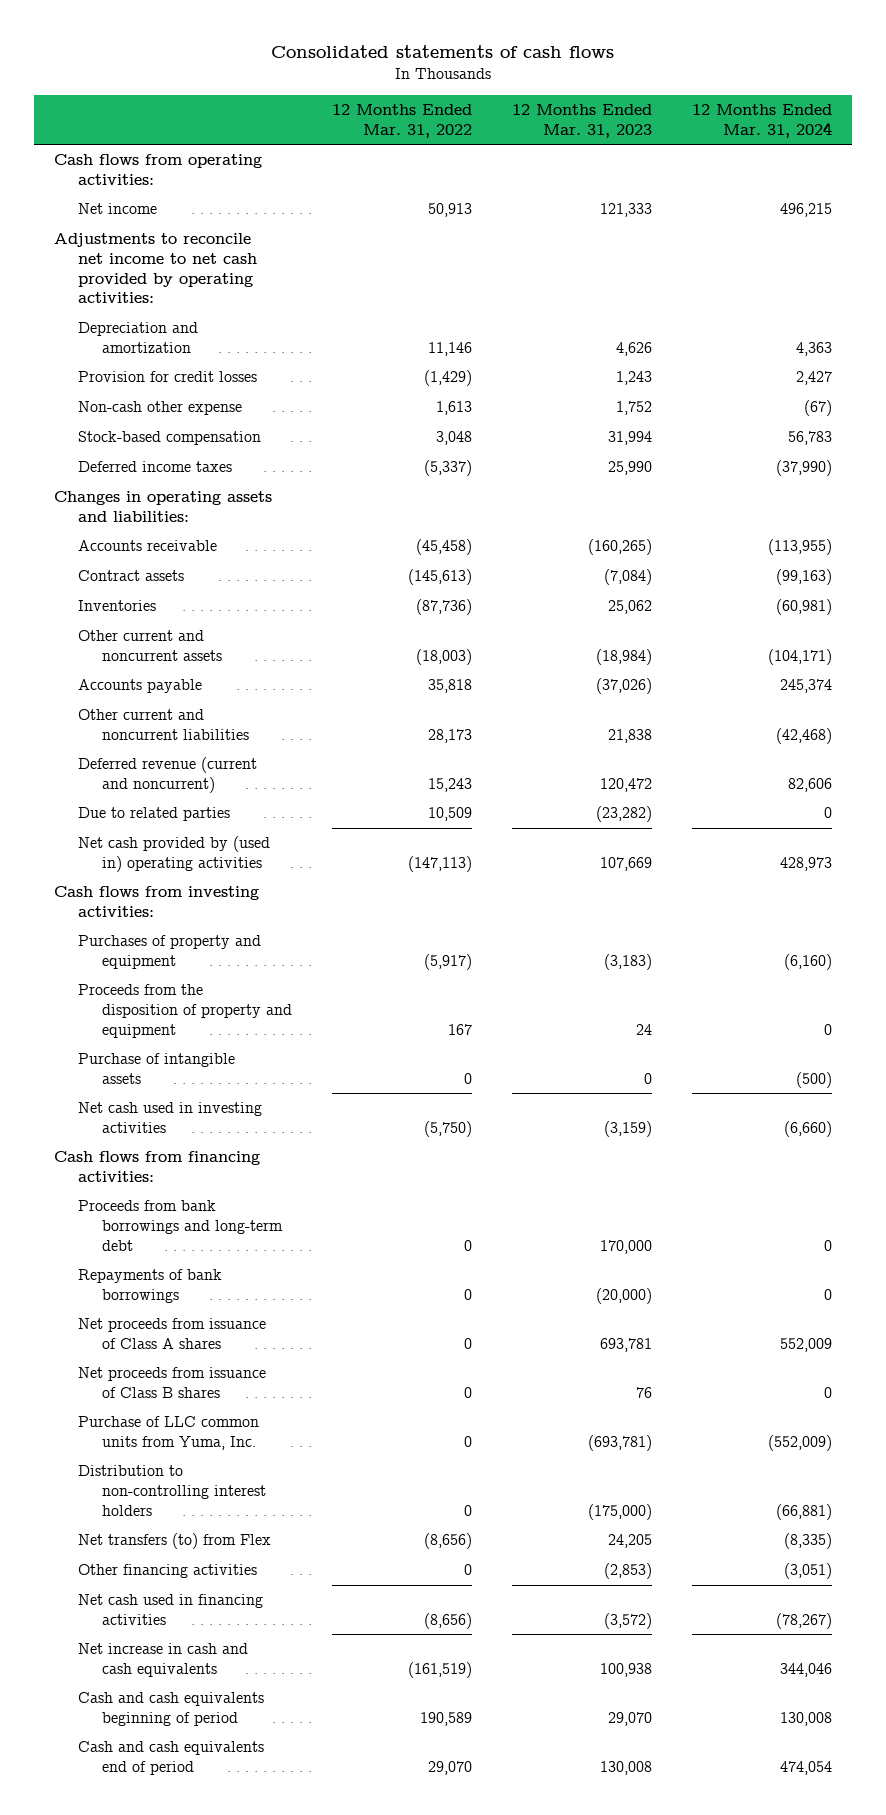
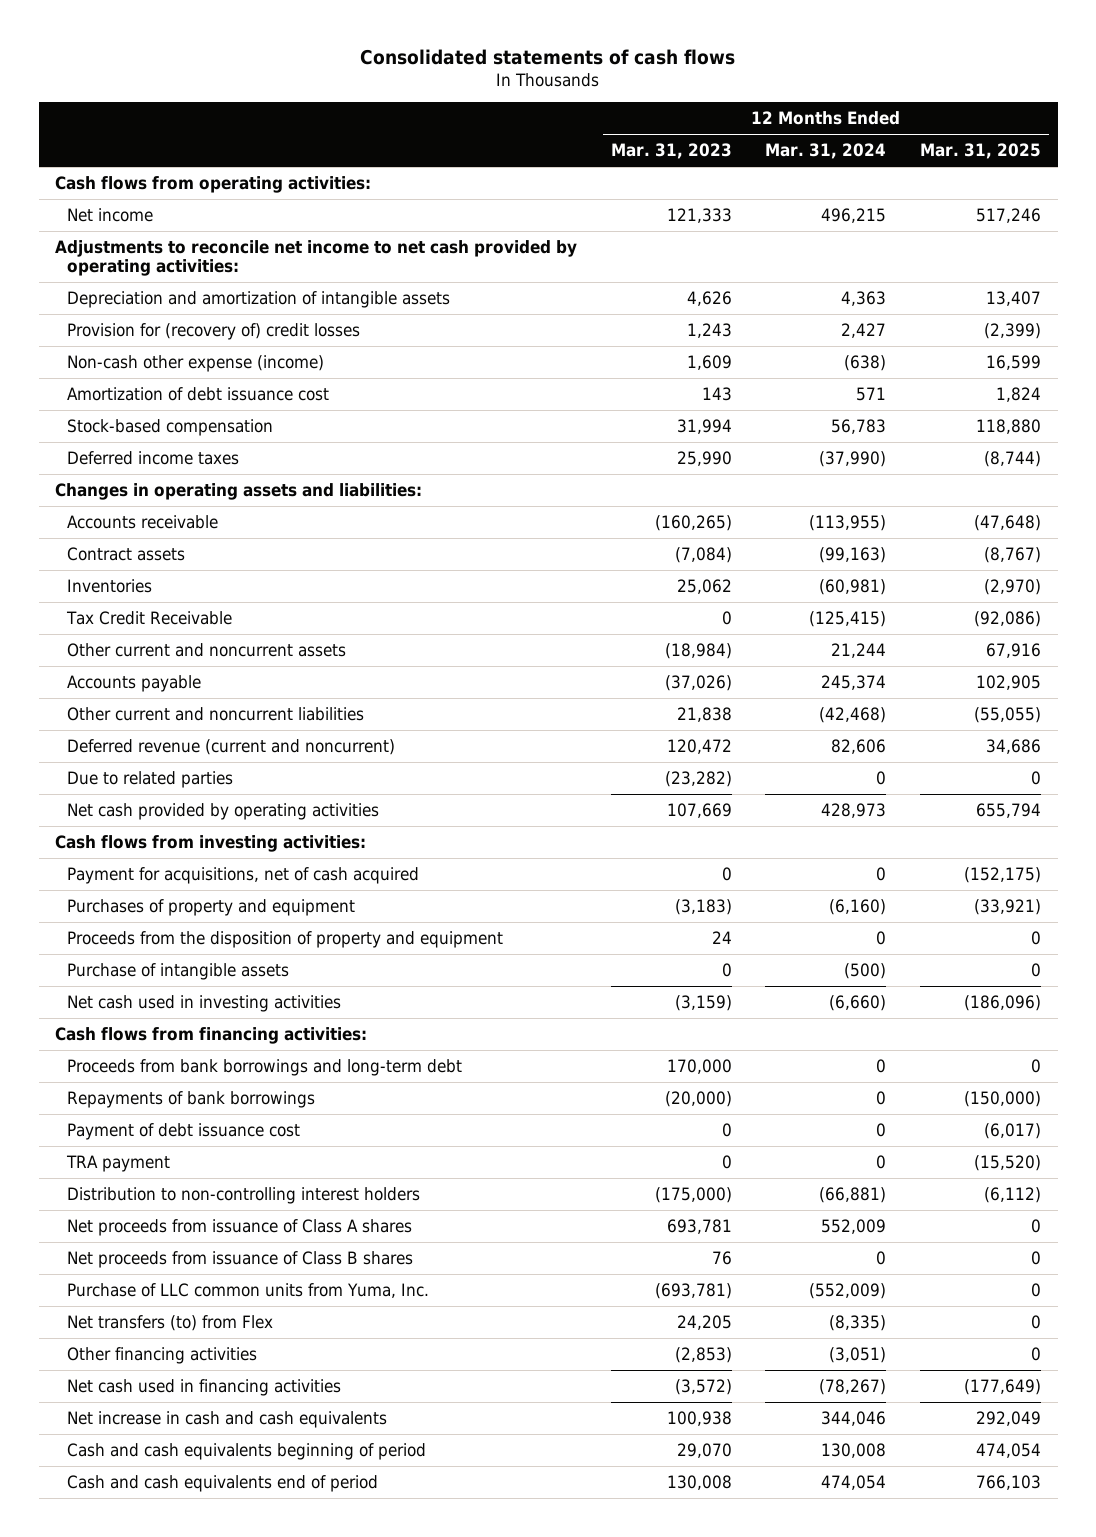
[331,104,472,138] 12 Months Ended Mar. 31, 2022 -> none
none -> [919,143,1041,160] Mar. 31, 2025
[77,322,198,353] Depreciation and amortization -> [67,290,451,308] Depreciation and amortization of intangible assets
[77,371,257,383] Provision for credit losses -> [67,322,361,340] Provision for (recovery of) credit losses
[77,401,242,416] Non-cash other expense -> [67,354,325,372] Non-cash other expense (income)
[615,401,652,416] 1,752 -> [686,354,732,370] 1,609
[804,400,833,417] (67) -> [844,354,887,371] (638)
none -> [67,386,330,401] Amortization of debt issuance cost
none -> [66,610,233,625] Tax Credit Receivable
[768,648,833,665] (104,171) -> [831,642,887,658] 21,244
[77,836,270,872] Net cash provided by (used in) operating activities -> [67,802,380,820] Net cash provided by operating activities
none -> [67,866,420,884] Payment for acquisitions, net of cash acquired
none -> [67,1122,301,1140] Payment of debt issuance cost
none -> [66,1154,171,1172] TRA payment
[77,1465,266,1516] Distribution to non-controlling interest holders -> [67,1186,421,1204] Distribution to non-controlling interest holders

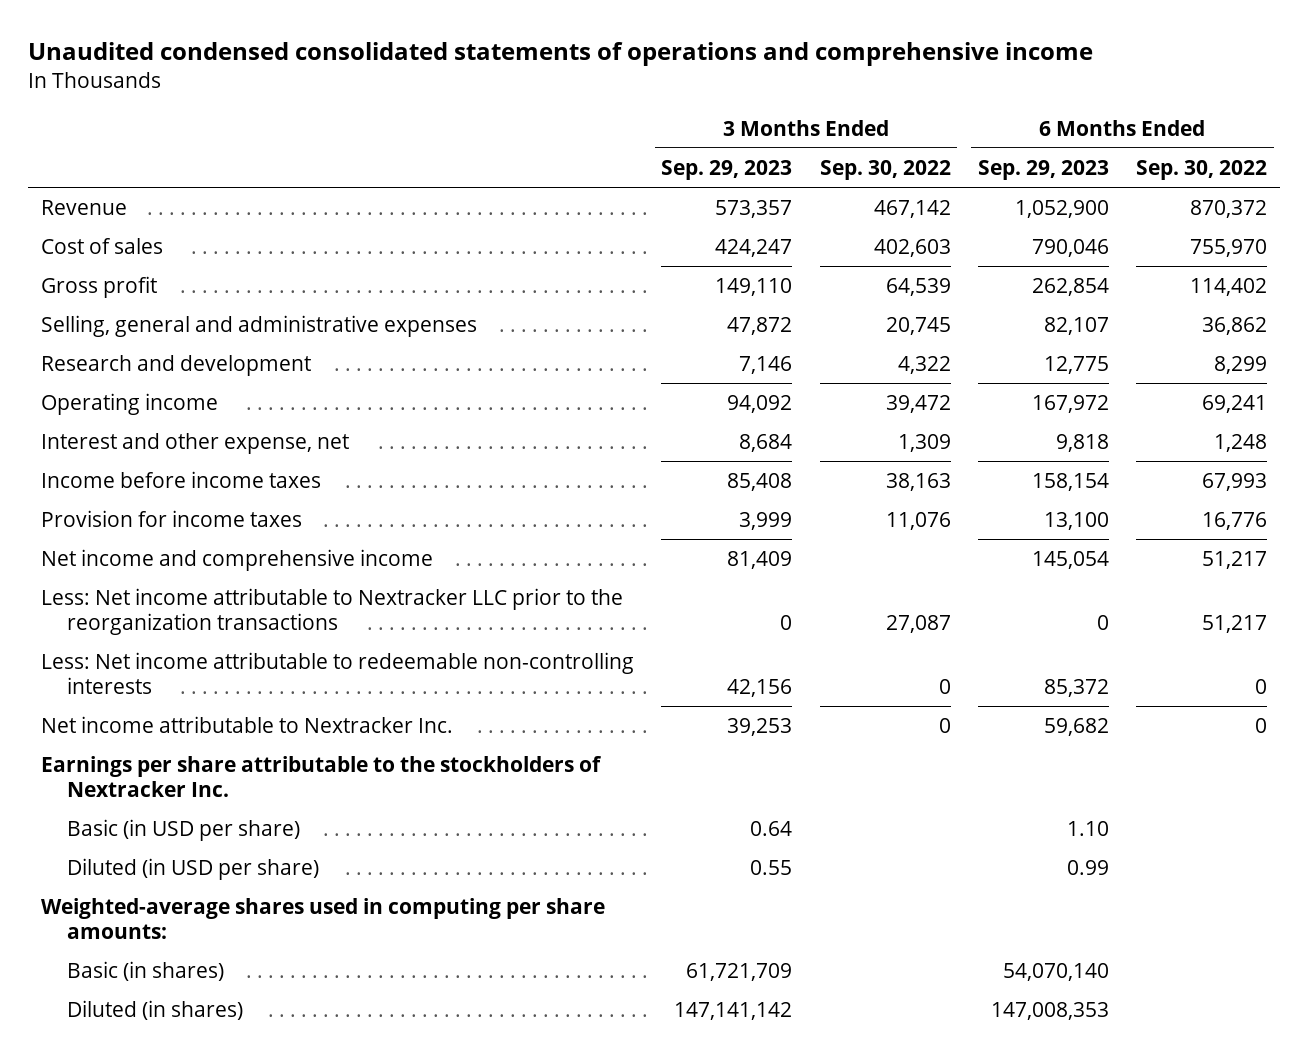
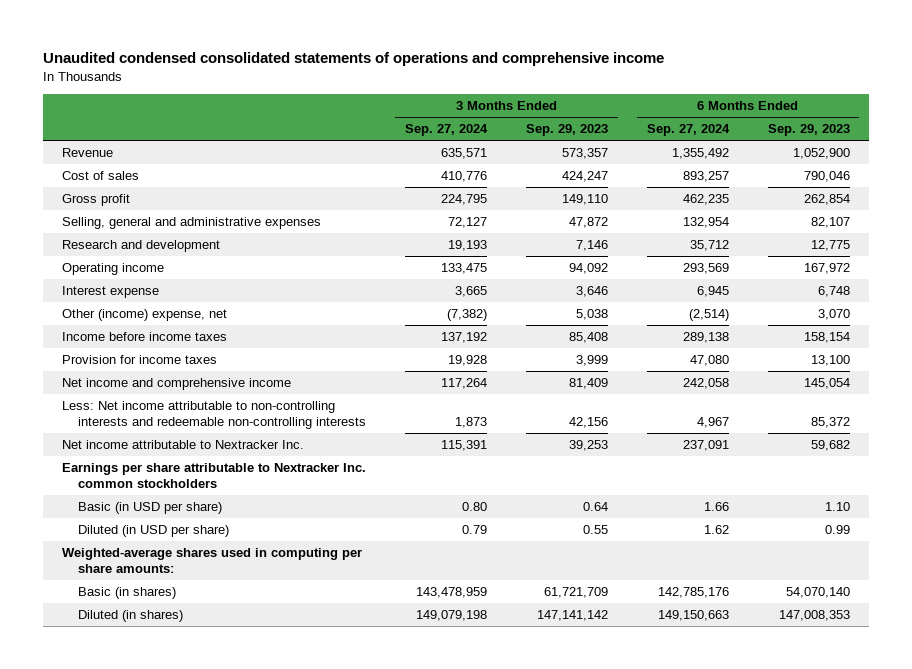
[819,159,951,180] Sep. 30, 2022 -> none
[1135,159,1267,180] Sep. 30, 2022 -> none
none -> [405,124,489,137] Sep. 27, 2024
none -> [646,124,730,137] Sep. 27, 2024
[41,432,350,454] Interest and other expense, net -> [62,286,160,299] Interest expense
[739,433,793,452] 8,684 -> [575,286,608,298] 3,646
[1055,433,1109,452] 9,818 -> [817,286,850,298] 6,748
none -> [62,309,228,322] Other (income) expense, net
[41,587,624,636] Less: Net income attributable to Nextracker LLC prior to the reorganization transactions -> none
[41,651,635,695] Less: Net income attributable to redeemable non-controlling interests -> [62,401,366,430] Less: Net income attributable to non-controlling interests and redeemable non-controlling interests
[41,755,603,798] Earnings per share attributable to the stockholders of Nextracker Inc. -> [62,463,367,489] Earnings per share attributable to Nextracker Inc. common stockholders

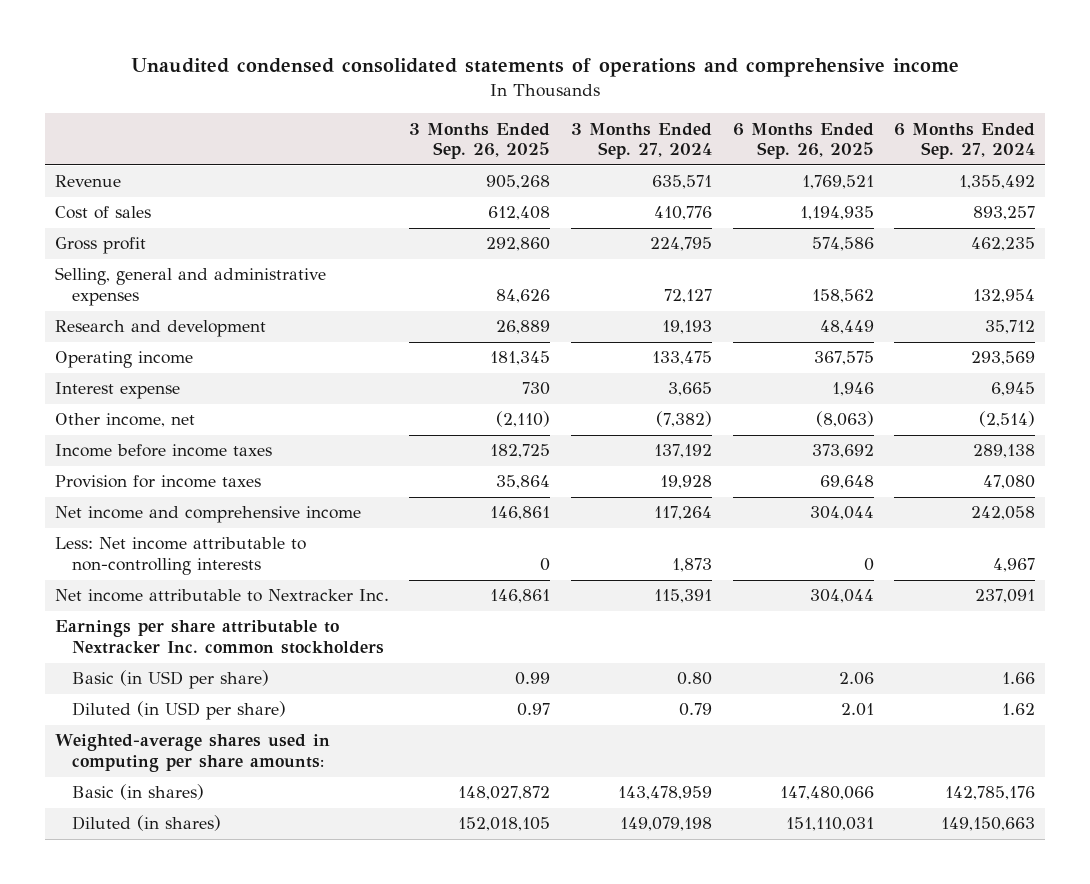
[525,124,608,137] Sep. 29, 2023 -> none
[767,124,850,137] Sep. 29, 2023 -> none
none -> [409,122,551,160] 3 Months Ended Sep. 26, 2025
none -> [732,122,874,160] 6 Months Ended Sep. 26, 2025
[62,309,228,322] Other (income) expense, net -> [54,413,195,428] Other income, net
[62,401,366,430] Less: Net income attributable to non-controlling interests and redeemable non-controlling interests -> [54,537,306,576] Less: Net income attributable to non-controlling interests

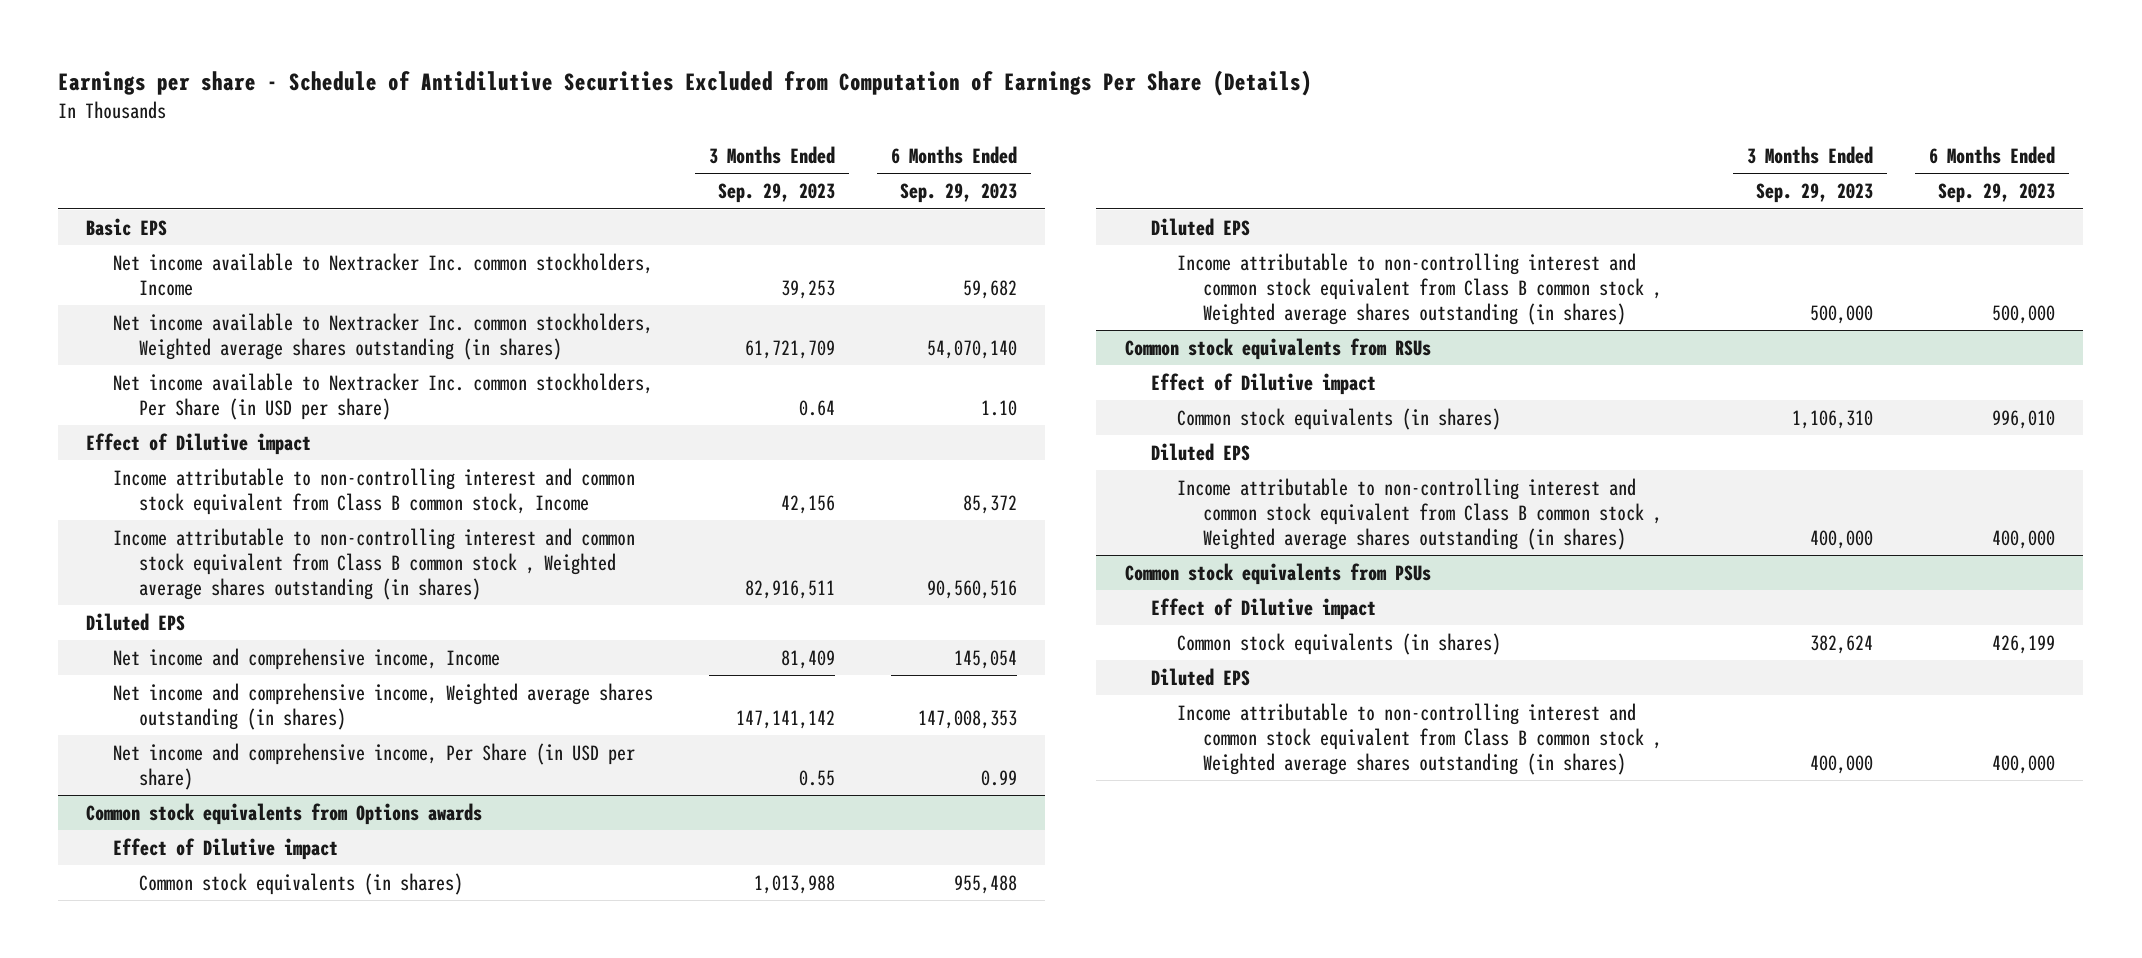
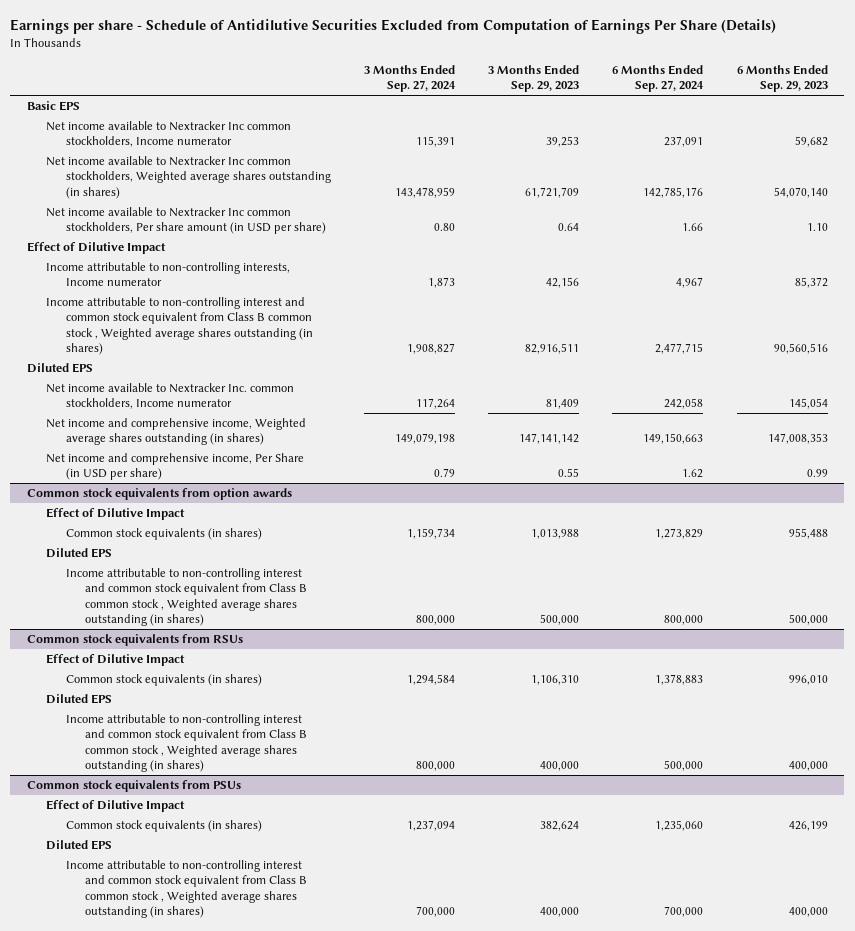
none -> [364,64,457,93] 3 Months Ended Sep. 27, 2024
none -> [612,64,705,93] 6 Months Ended Sep. 27, 2024
[112,252,653,296] Net income available to Nextracker Inc. common stockholders, Income -> [46,121,292,148] Net income available to Nextracker Inc common stockholders, Income numerator
[112,312,653,360] Net income available to Nextracker Inc. common stockholders, Weighted average shares outstanding (in shares) -> [46,156,331,199] Net income available to Nextracker Inc common stockholders, Weighted average shares outstanding (in shares)
[112,372,653,420] Net income available to Nextracker Inc. common stockholders, Per Share (in USD per share) -> [46,207,326,235] Net income available to Nextracker Inc common stockholders, Per share amount (in USD per share)
[86,432,312,455] Effect of Dilutive impact -> [27,242,167,255] Effect of Dilutive Impact
[112,467,635,515] Income attributable to non-controlling interest and common stock equivalent from Class B common stock, Income -> [46,262,291,287] Income attributable to non-controlling interests, Income numerator
[112,647,500,670] Net income and comprehensive income, Income -> [46,383,295,410] Net income available to Nextracker Inc. common stockholders, Income numerator
[86,802,483,825] Common stock equivalents from Options awards -> [27,488,293,501] Common stock equivalents from option awards
[112,837,338,860] Effect of Dilutive impact -> [46,508,186,521] Effect of Dilutive Impact
[1150,372,1376,395] Effect of Dilutive impact -> [46,654,186,667] Effect of Dilutive Impact
[1150,597,1376,620] Effect of Dilutive impact -> [46,800,186,813] Effect of Dilutive Impact

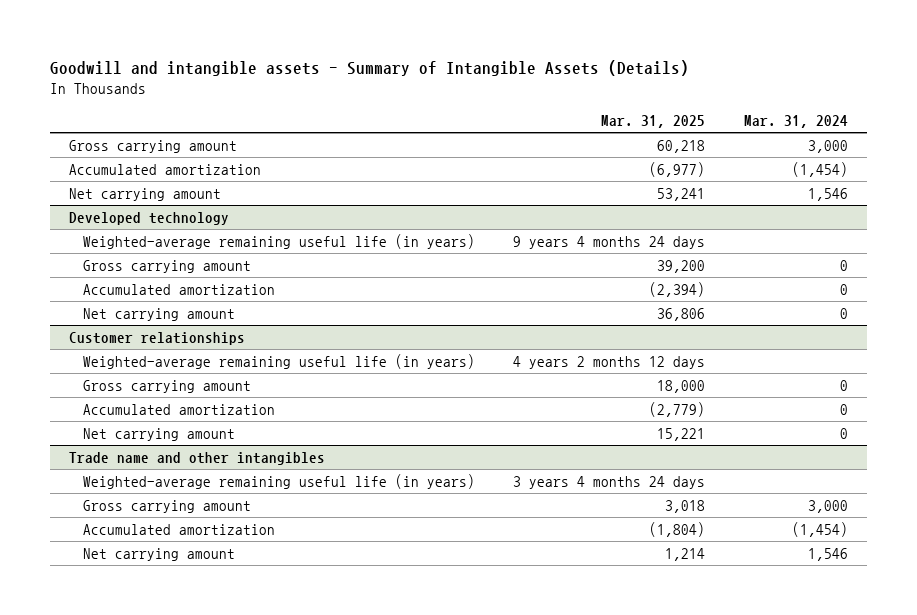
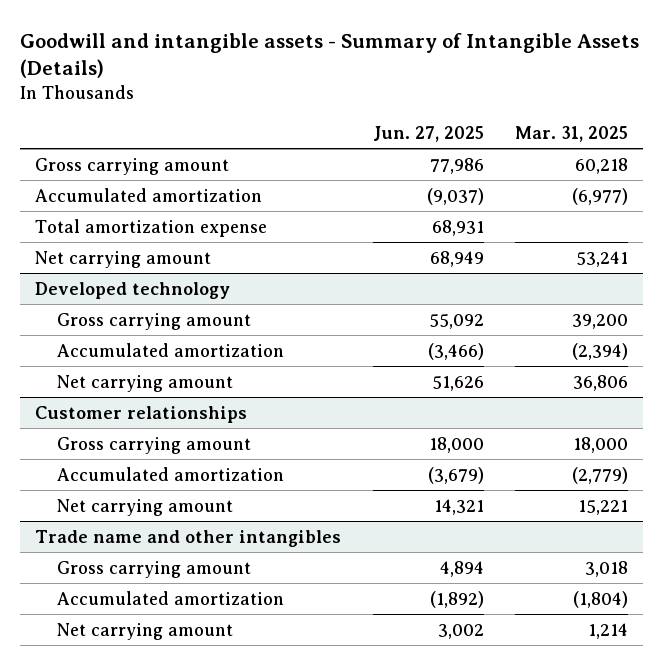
[743,114,848,128] Mar. 31, 2024 -> none
none -> [372,125,484,142] Jun. 27, 2025
none -> [35,218,268,237] Total amortization expense
[83,233,476,249] Weighted-average remaining useful life (in years) -> none
[83,353,476,369] Weighted-average remaining useful life (in years) -> none
[83,473,476,489] Weighted-average remaining useful life (in years) -> none

